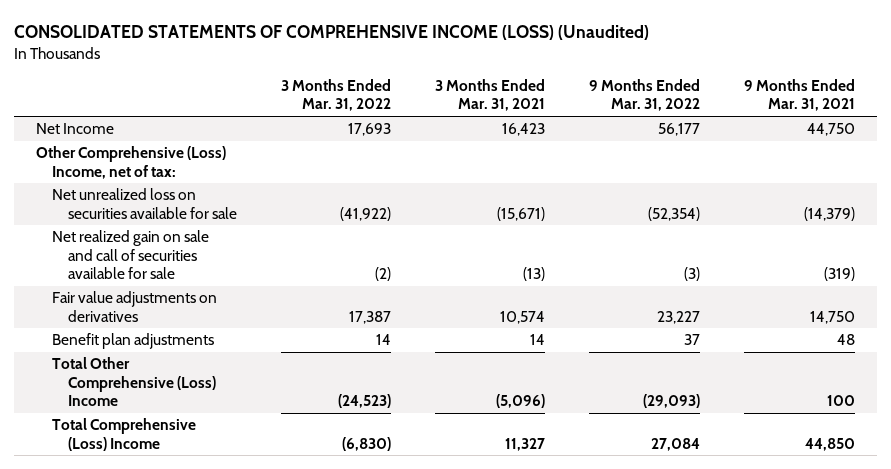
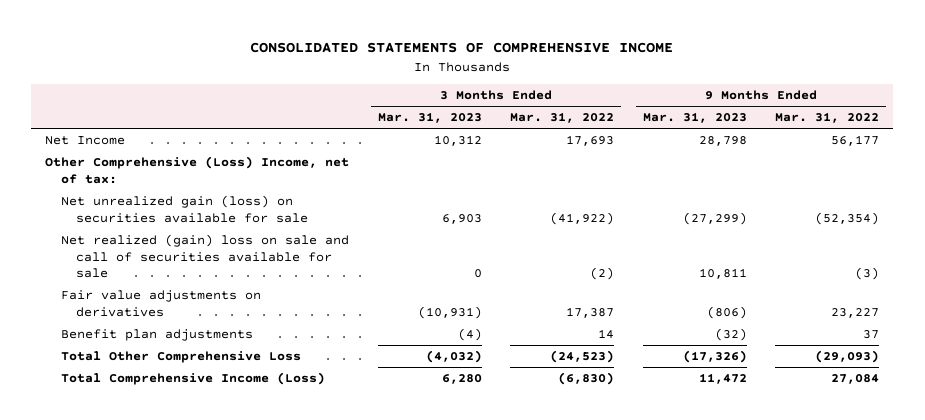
[13,24,649,40] CONSOLIDATED STATEMENTS OF COMPREHENSIVE INCOME (LOSS) (Unaudited) -> [250,42,674,54] CONSOLIDATED STATEMENTS OF COMPREHENSIVE INCOME
[435,79,546,112] 3 Months Ended Mar. 31, 2021 -> none
[744,79,856,112] 9 Months Ended Mar. 31, 2021 -> none
none -> [377,112,482,124] Mar. 31, 2023
none -> [642,112,747,124] Mar. 31, 2023
[52,188,238,219] Net unrealized loss on securities available for sale -> [60,194,309,223] Net unrealized gain (loss) on securities available for sale
[52,230,210,279] Net realized gain on sale and call of securities available for sale -> [60,233,349,279] Net realized (gain) loss on sale and call of securities available for sale
[52,357,217,406] Total Other Comprehensive (Loss) Income -> [60,350,301,363] Total Other Comprehensive Loss
[52,418,197,451] Total Comprehensive (Loss) Income -> [60,371,325,385] Total Comprehensive Income (Loss)

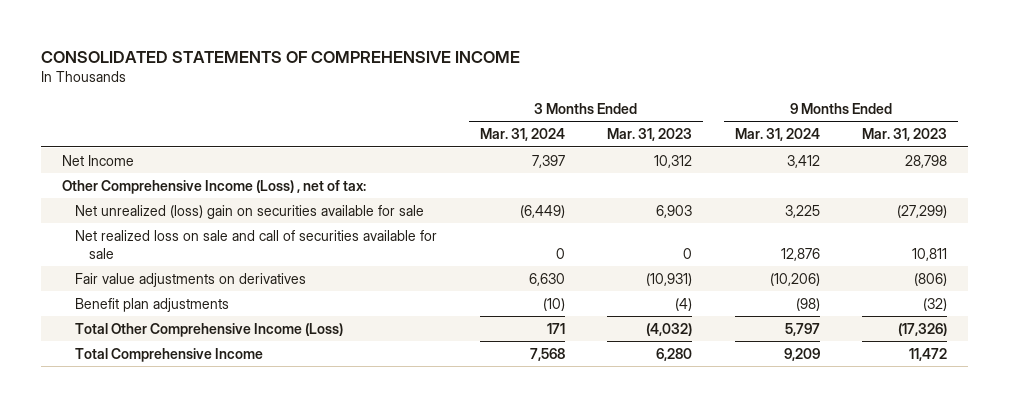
[510,112,615,124] Mar. 31, 2022 -> none
[775,112,880,124] Mar. 31, 2022 -> none
none -> [479,128,565,142] Mar. 31, 2024
none -> [734,128,820,142] Mar. 31, 2024
[45,155,350,184] Other Comprehensive (Loss) Income, net of tax: -> [62,179,367,194] Other Comprehensive Income (Loss) , net of tax:
[60,194,309,223] Net unrealized gain (loss) on securities available for sale -> [75,204,425,219] Net unrealized (loss) gain on securities available for sale
[60,233,349,279] Net realized (gain) loss on sale and call of securities available for sale -> [75,229,438,259] Net realized loss on sale and call of securities available for sale
[60,350,301,363] Total Other Comprehensive Loss -> [75,322,344,337] Total Other Comprehensive Income (Loss)
[60,371,325,385] Total Comprehensive Income (Loss) -> [75,347,264,362] Total Comprehensive Income

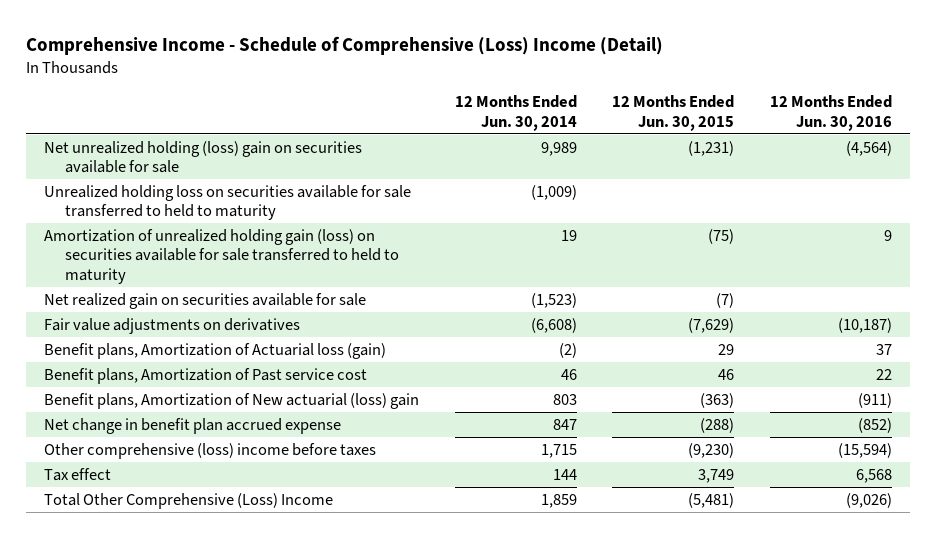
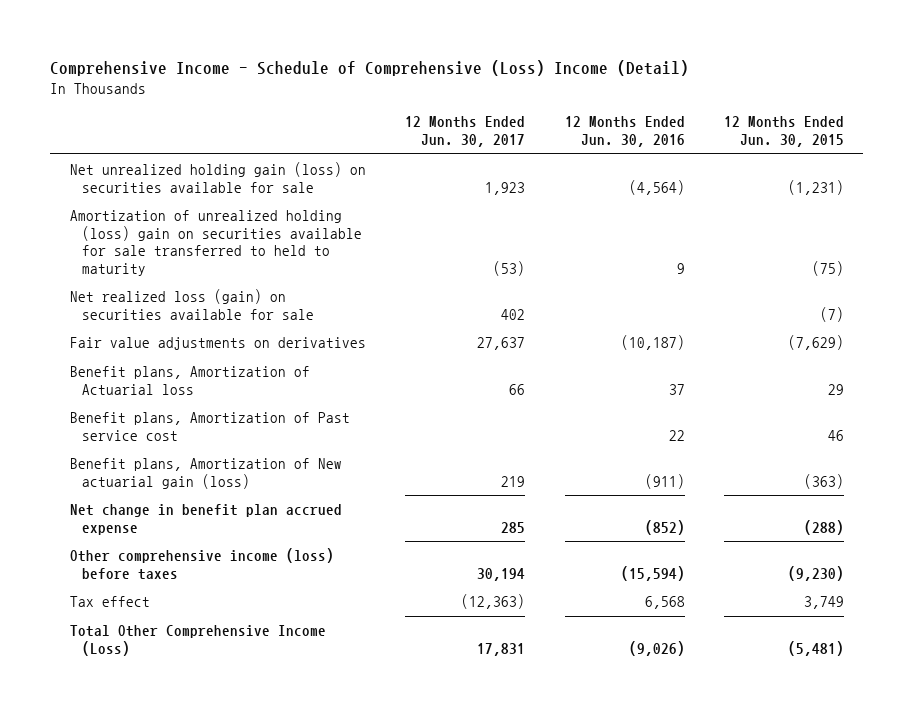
[454,95,577,132] 12 Months Ended Jun. 30, 2014 -> none
none -> [405,116,526,147] 12 Months Ended Jun. 30, 2017
[43,184,411,221] Unrealized holding loss on securities available for sale transferred to held to maturity -> none
[43,140,362,174] Net unrealized holding (loss) gain on securities available for sale -> [70,162,367,193] Net unrealized holding gain (loss) on securities available for sale
[43,228,400,284] Amortization of unrealized holding gain (loss) on securities available for sale transferred to held to maturity -> [70,210,363,276] Amortization of unrealized holding (loss) gain on securities available for sale transferred to held to maturity
[43,292,366,309] Net realized gain on securities available for sale -> [70,289,315,320] Net realized loss (gain) on securities available for sale
[43,342,386,359] Benefit plans, Amortization of Actuarial loss (gain) -> [70,366,311,395] Benefit plans, Amortization of Actuarial loss
[43,392,419,409] Benefit plans, Amortization of New actuarial (loss) gain -> [70,458,343,489] Benefit plans, Amortization of New actuarial gain (loss)
[43,442,376,459] Other comprehensive (loss) income before taxes -> [70,548,335,580] Other comprehensive income (loss) before taxes
[43,492,333,509] Total Other Comprehensive (Loss) Income -> [70,625,327,656] Total Other Comprehensive Income (Loss)

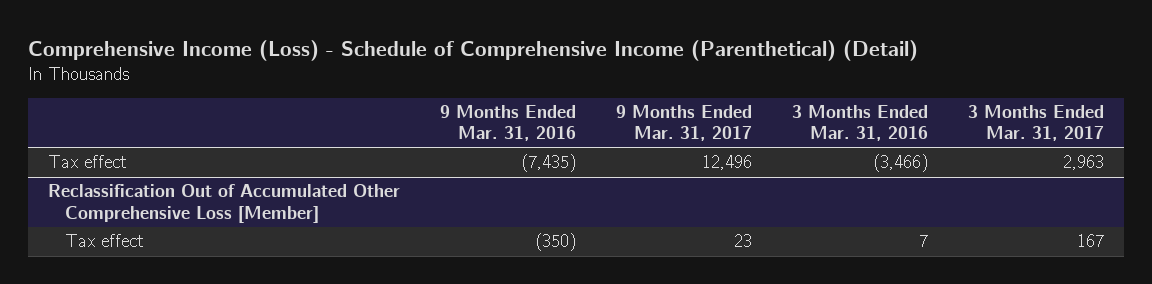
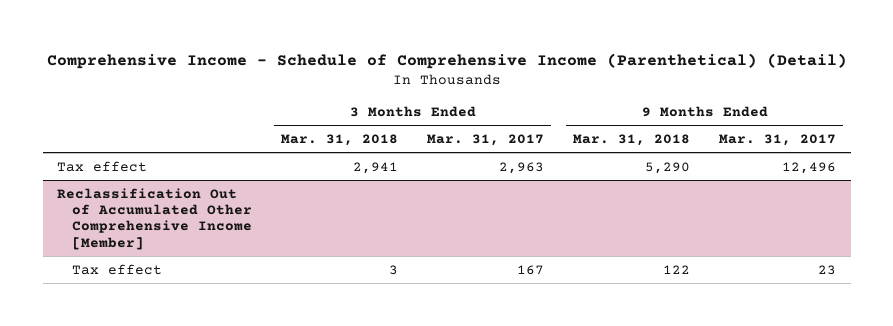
[28,39,919,61] Comprehensive Income (Loss) - Schedule of Comprehensive Income (Parenthetical) (Detail) -> [46,53,847,70] Comprehensive Income - Schedule of Comprehensive Income (Parenthetical) (Detail)
[439,105,576,142] 9 Months Ended Mar. 31, 2016 -> none
[791,105,928,142] 3 Months Ended Mar. 31, 2016 -> none
none -> [281,134,399,147] Mar. 31, 2018
none -> [573,134,691,147] Mar. 31, 2018
[47,184,400,223] Reclassification Out of Accumulated Other Comprehensive Loss [Member] -> [57,187,253,250] Reclassification Out of Accumulated Other Comprehensive Income [Member]

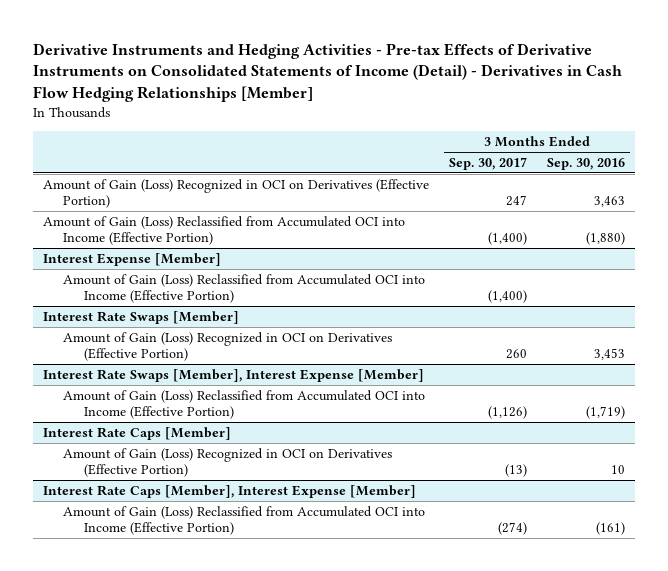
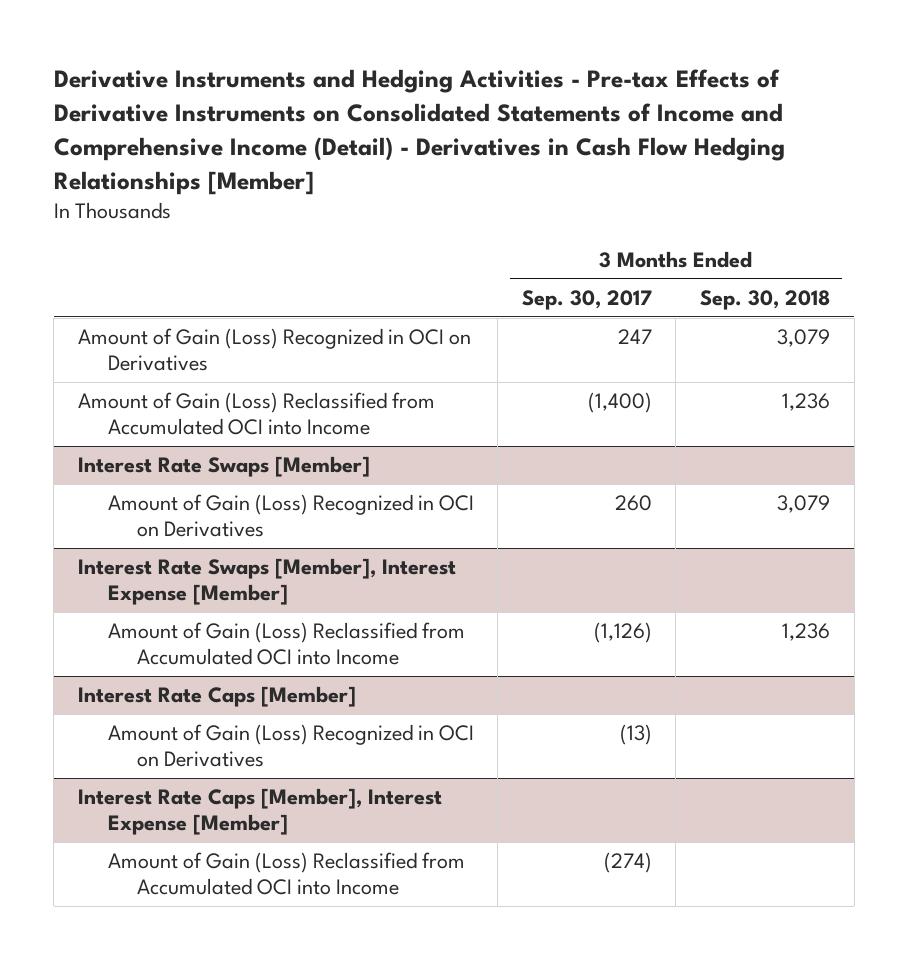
[32,42,622,103] Derivative Instruments and Hedging Activities - Pre-tax Effects of Derivative Instruments on Consolidated Statements of Income (Detail) - Derivatives in Cash Flow Hedging Relationships [Member] -> [53,69,785,196] Derivative Instruments and Hedging Activities - Pre-tax Effects of Derivative Instruments on Consolidated Statements of Income and Comprehensive Income (Detail) - Derivatives in Cash Flow Hedging Relationships [Member]
[546,158,625,171] Sep. 30, 2016 -> none
none -> [699,289,830,310] Sep. 30, 2018
[42,252,221,266] Interest Expense [Member] -> none
[63,273,426,304] Amount of Gain (Loss) Reclassified from Accumulated OCI into Income (Effective Portion) -> none
[42,178,429,209] Amount of Gain (Loss) Recognized in OCI on Derivatives (Effective Portion) -> [77,328,471,372] Amount of Gain (Loss) Recognized in OCI on Derivatives
[42,215,405,246] Amount of Gain (Loss) Reclassified from Accumulated OCI into Income (Effective Portion) -> [77,392,435,436] Amount of Gain (Loss) Reclassified from Accumulated OCI into Income
[63,331,393,362] Amount of Gain (Loss) Recognized in OCI on Derivatives (Effective Portion) -> [107,494,474,538] Amount of Gain (Loss) Recognized in OCI on Derivatives
[63,389,426,420] Amount of Gain (Loss) Reclassified from Accumulated OCI into Income (Effective Portion) -> [107,622,465,666] Amount of Gain (Loss) Reclassified from Accumulated OCI into Income
[63,447,393,478] Amount of Gain (Loss) Recognized in OCI on Derivatives (Effective Portion) -> [107,724,474,768] Amount of Gain (Loss) Recognized in OCI on Derivatives
[63,505,426,536] Amount of Gain (Loss) Reclassified from Accumulated OCI into Income (Effective Portion) -> [107,852,465,896] Amount of Gain (Loss) Reclassified from Accumulated OCI into Income

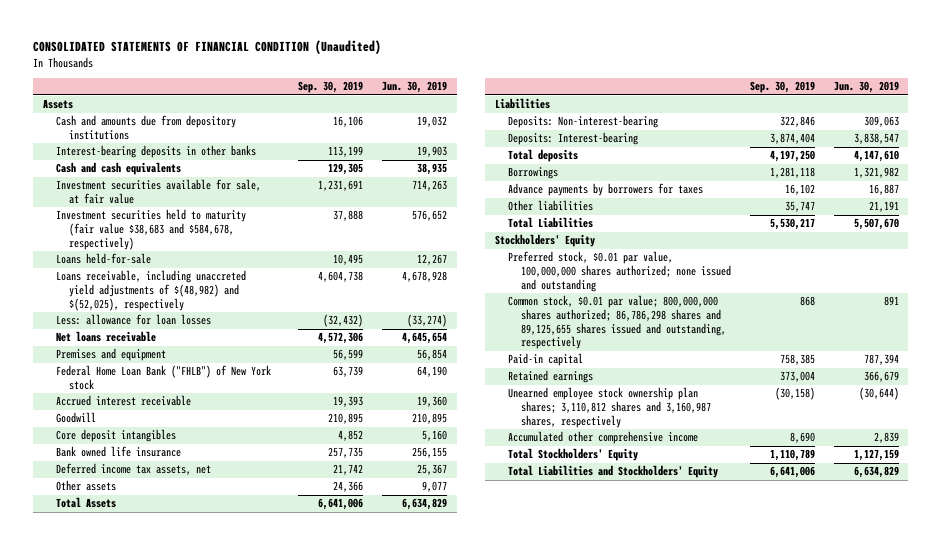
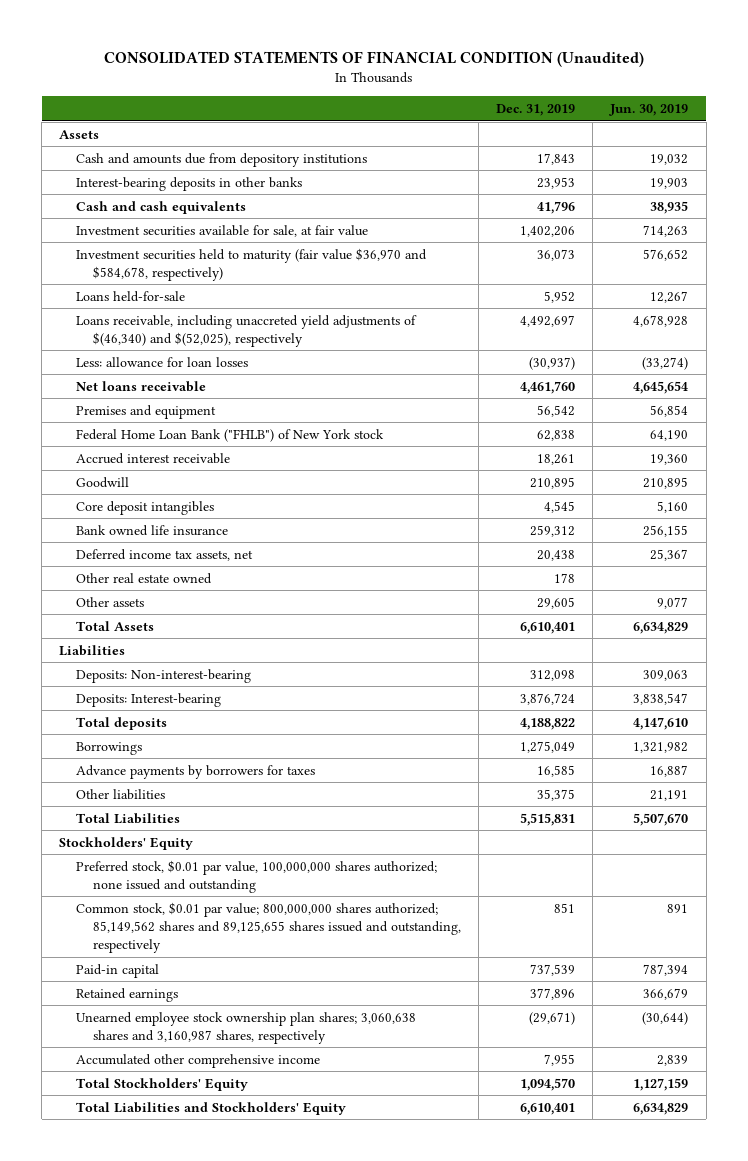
[297,81,363,94] Sep. 30, 2019 -> none
none -> [496,103,576,116] Dec. 31, 2019
[55,209,246,250] Investment securities held to maturity (fair value $38,683 and $584,678, respectively) -> [75,247,427,281] Investment securities held to maturity (fair value $36,970 and $584,678, respectively)
[55,270,246,311] Loans receivable, including unaccreted yield adjustments of $(48,982) and $(52,025), respectively -> [75,314,417,347] Loans receivable, including unaccreted yield adjustments of $(46,340) and $(52,025), respectively
none -> [75,572,212,584] Other real estate owned
[507,295,726,350] Common stock, $0.01 par value; 800,000,000 shares authorized; 86,786,298 shares and 89,125,655 shares issued and outstanding, respectively -> [75,901,461,953] Common stock, $0.01 par value; 800,000,000 shares authorized; 85,149,562 shares and 89,125,655 shares issued and outstanding, respectively
[507,387,711,428] Unearned employee stock ownership plan shares; 3,110,812 shares and 3,160,987 shares, respectively -> [75,1011,416,1044] Unearned employee stock ownership plan shares; 3,060,638 shares and 3,160,987 shares, respectively

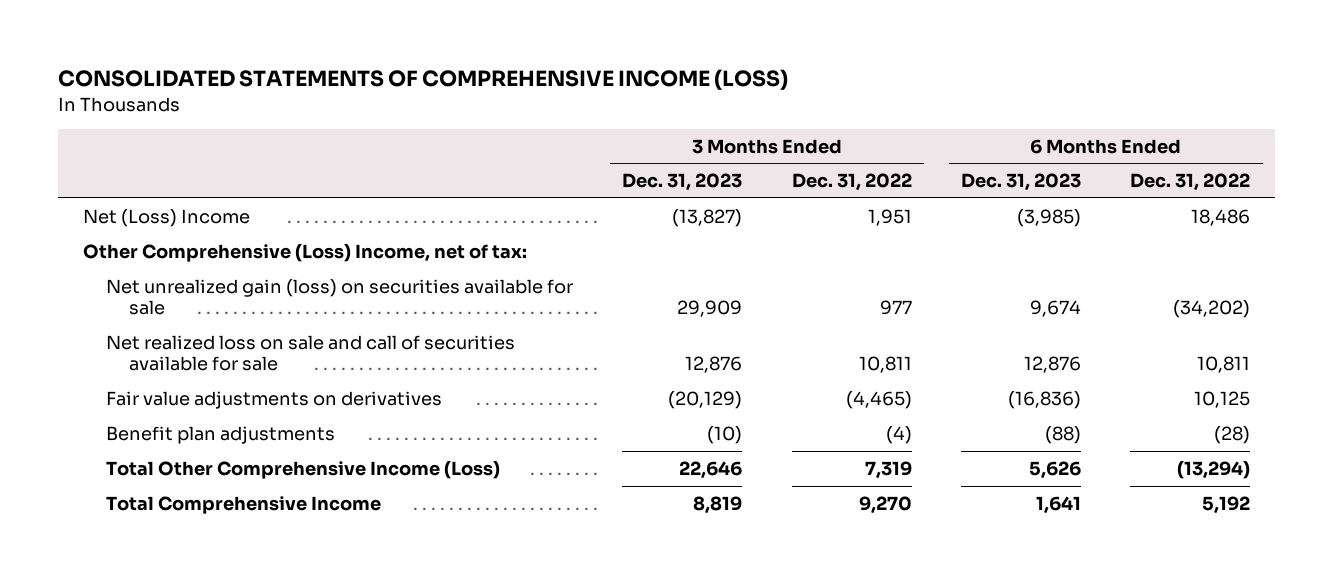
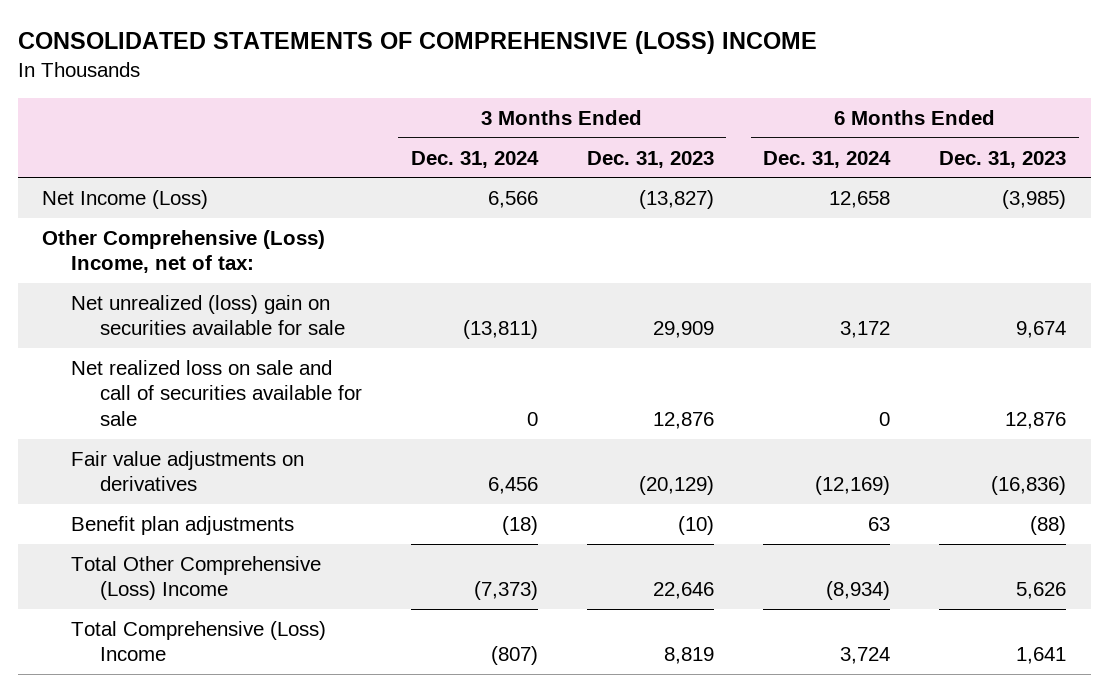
[58,69,789,91] CONSOLIDATED STATEMENTS OF COMPREHENSIVE INCOME (LOSS) -> [17,31,817,55] CONSOLIDATED STATEMENTS OF COMPREHENSIVE (LOSS) INCOME
[791,173,912,192] Dec. 31, 2022 -> none
[1130,173,1251,192] Dec. 31, 2022 -> none
none -> [410,150,539,168] Dec. 31, 2024
none -> [763,150,892,168] Dec. 31, 2024
[82,208,250,227] Net (Loss) Income -> [42,190,209,210] Net Income (Loss)
[105,278,573,316] Net unrealized gain (loss) on securities available for sale -> [70,295,345,336] Net unrealized (loss) gain on securities available for sale
[105,460,500,479] Total Other Comprehensive Income (Loss) -> [70,556,321,601] Total Other Comprehensive (Loss) Income
[105,495,381,514] Total Comprehensive Income -> [70,621,326,662] Total Comprehensive (Loss) Income

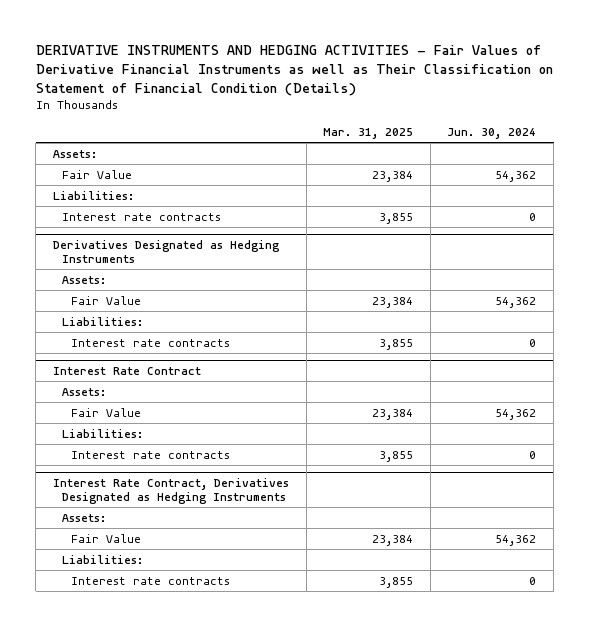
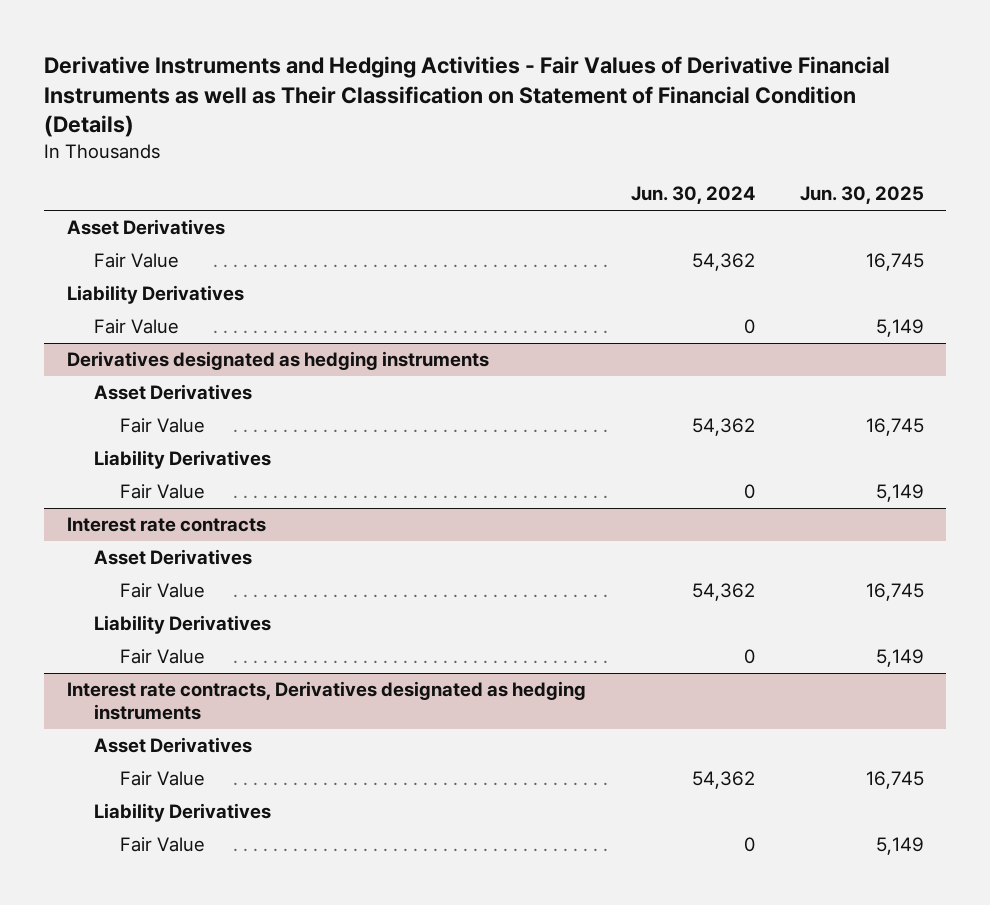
[35,44,553,96] DERIVATIVE INSTRUMENTS AND HEDGING ACTIVITIES - Fair Values of Derivative Financial Instruments as well as Their Classification on Statement of Financial Condition (Details) -> [43,56,890,138] Derivative Instruments and Hedging Activities - Fair Values of Derivative Financial Instruments as well as Their Classification on Statement of Financial Condition (Details)
[323,127,414,139] Mar. 31, 2025 -> none
none -> [799,186,924,205] Jun. 30, 2025
[52,149,97,158] Assets: -> [66,219,225,236] Asset Derivatives
[52,190,134,200] Liabilities: -> [66,285,244,305] Liability Derivatives
[62,212,222,221] Interest rate contracts -> [93,319,179,335] Fair Value
[52,239,280,264] Derivatives Designated as Hedging Instruments -> [66,351,489,371] Derivatives designated as hedging instruments
[62,275,107,284] Assets: -> [93,384,252,401] Asset Derivatives
[62,316,144,326] Liabilities: -> [93,450,271,470] Liability Derivatives
[71,338,231,347] Interest rate contracts -> [120,484,206,500] Fair Value
[52,366,201,375] Interest Rate Contract -> [66,517,266,533] Interest rate contracts
[62,387,107,396] Assets: -> [93,549,252,566] Asset Derivatives
[62,428,144,438] Liabilities: -> [93,615,271,635] Liability Derivatives
[71,450,231,459] Interest rate contracts -> [120,649,206,665] Fair Value
[52,477,289,505] Interest Rate Contract, Derivatives Designated as Hedging Instruments -> [66,681,586,720] Interest rate contracts, Derivatives designated as hedging instruments
[62,513,107,522] Assets: -> [93,737,252,754] Asset Derivatives
[62,554,144,564] Liabilities: -> [93,803,271,823] Liability Derivatives
[71,576,231,585] Interest rate contracts -> [120,837,206,853] Fair Value

